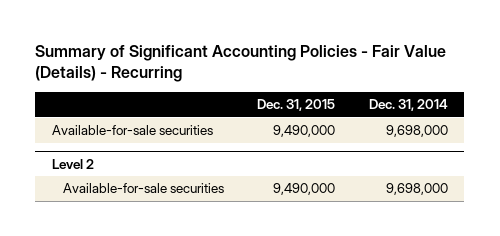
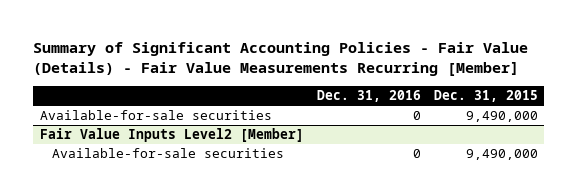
[35,44,447,83] Summary of Significant Accounting Policies - Fair Value (Details) - Recurring -> [33,42,529,77] Summary of Significant Accounting Policies - Fair Value (Details) - Fair Value Measurements Recurring [Member]
[368,99,448,112] Dec. 31, 2014 -> none
none -> [316,90,421,103] Dec. 31, 2016
[52,158,95,169] Level 2 -> [39,128,304,143] Fair Value Inputs Level2 [Member]

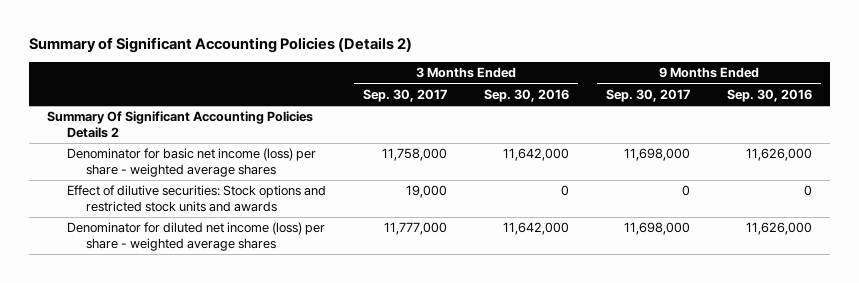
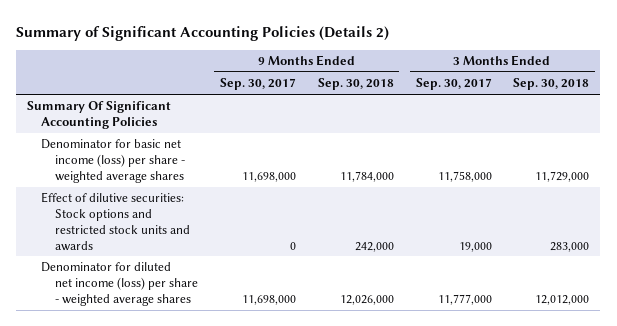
[483,88,569,102] Sep. 30, 2016 -> none
[726,88,812,102] Sep. 30, 2016 -> none
none -> [317,78,394,91] Sep. 30, 2018
none -> [513,78,590,91] Sep. 30, 2018
[47,111,314,139] Summary Of Significant Accounting Policies Details 2 -> [27,101,172,130] Summary Of Significant Accounting Policies

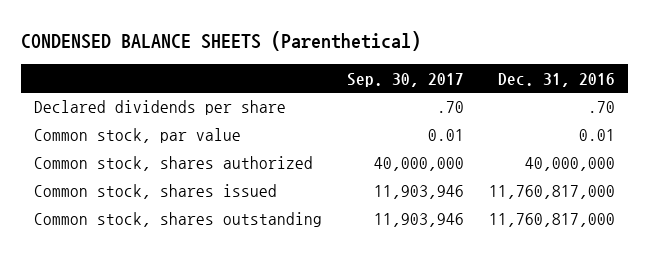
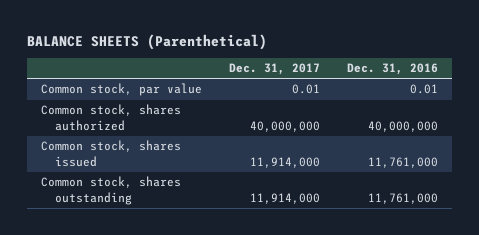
[21,31,422,52] CONDENSED BALANCE SHEETS (Parenthetical) -> [26,33,267,50] BALANCE SHEETS (Parenthetical)
[346,72,464,87] Sep. 30, 2017 -> none
none -> [228,63,320,76] Dec. 31, 2017
[33,100,286,116] Declared dividends per share -> none
[489,185,616,200] 11,760,817,000 -> [368,156,439,168] 11,761,000
[489,213,616,228] 11,760,817,000 -> [368,192,439,204] 11,761,000

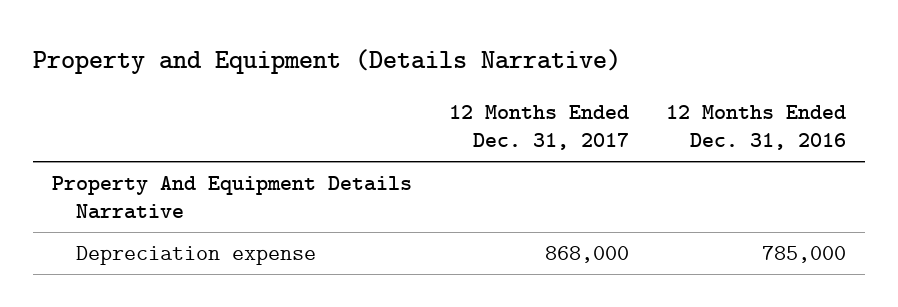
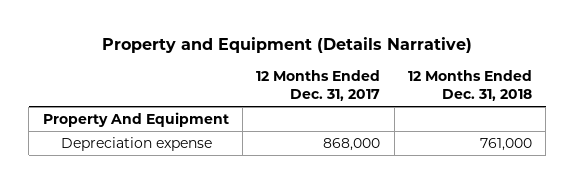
[666,105,847,151] 12 Months Ended Dec. 31, 2016 -> none
none -> [408,70,533,101] 12 Months Ended Dec. 31, 2018
[51,175,412,219] Property And Equipment Details Narrative -> [42,112,229,128] Property And Equipment

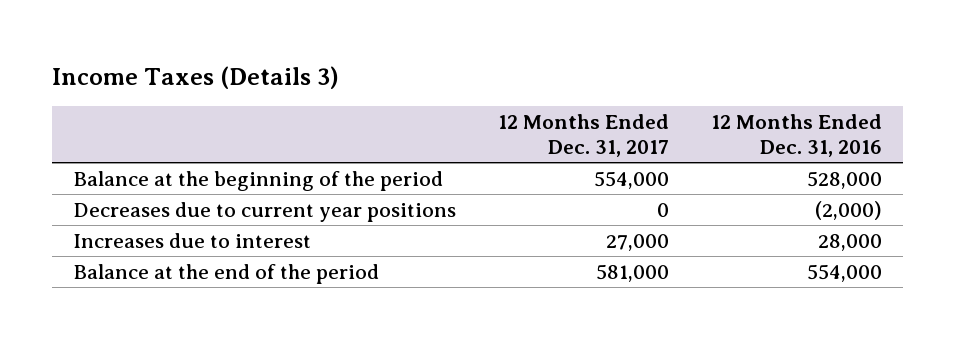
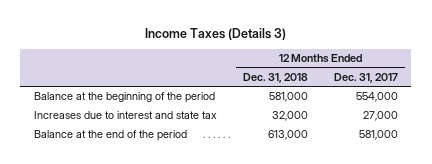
[711,114,883,158] 12 Months Ended Dec. 31, 2016 -> none
none -> [242,73,308,84] Dec. 31, 2018
[73,201,457,222] Decreases due to current year positions -> none
[73,232,312,248] Increases due to interest -> [33,111,217,120] Increases due to interest and state tax

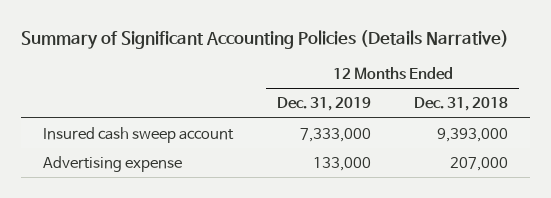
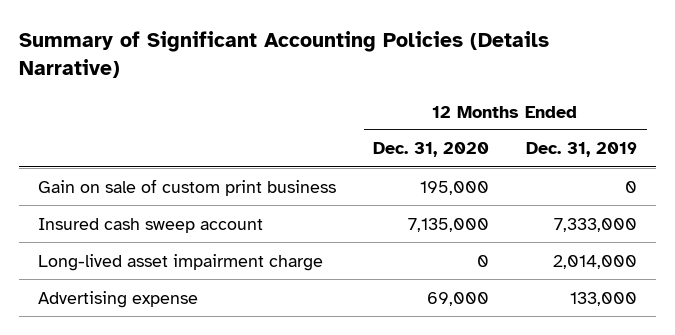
[414,97,509,112] Dec. 31, 2018 -> none
none -> [373,142,490,158] Dec. 31, 2020
none -> [37,178,336,196] Gain on sale of custom print business
none -> [37,253,323,271] Long-lived asset impairment charge

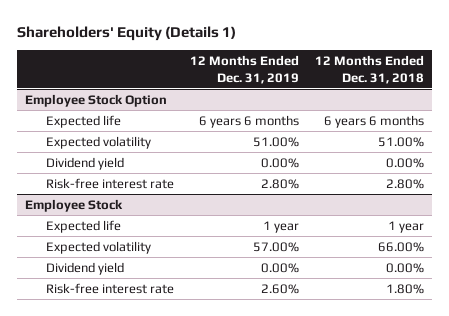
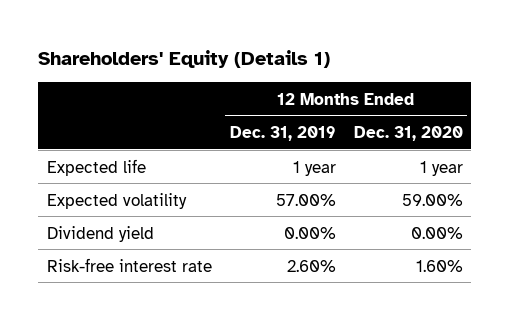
[314,54,424,84] 12 Months Ended Dec. 31, 2018 -> none
none -> [353,126,463,142] Dec. 31, 2020
[24,93,167,107] Employee Stock Option -> none
[45,114,121,128] Expected life -> none
[45,135,151,149] Expected volatility -> none
[45,156,124,170] Dividend yield -> none
[45,177,174,189] Risk-free interest rate -> none
[24,198,123,212] Employee Stock -> none

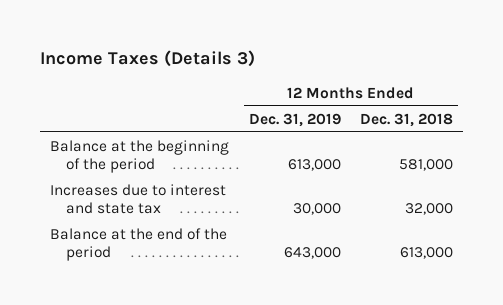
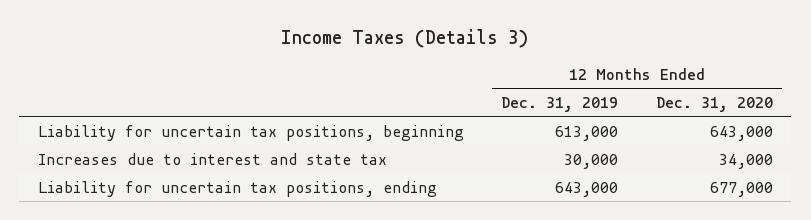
[360,112,454,127] Dec. 31, 2018 -> none
none -> [655,96,773,112] Dec. 31, 2020
[49,139,229,174] Balance at the beginning of the period -> [38,124,465,141] Liability for uncertain tax positions, beginning
[49,227,227,262] Balance at the end of the period -> [38,180,438,197] Liability for uncertain tax positions, ending

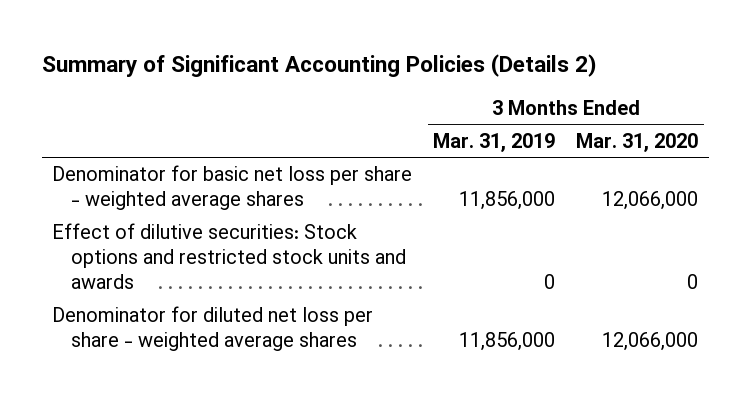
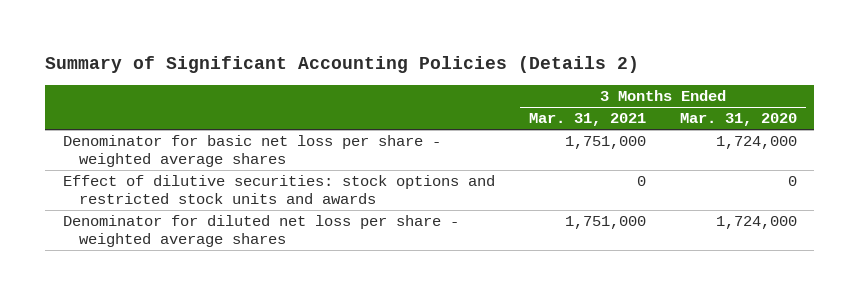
[433,132,556,152] Mar. 31, 2019 -> none
none -> [528,113,646,127] Mar. 31, 2021
[602,191,699,211] 12,066,000 -> [716,136,798,150] 1,724,000
[52,223,406,290] Effect of dilutive securities: Stock options and restricted stock units and awards -> [62,175,495,205] Effect of dilutive securities: stock options and restricted stock units and awards
[602,332,699,352] 12,066,000 -> [716,216,798,230] 1,724,000

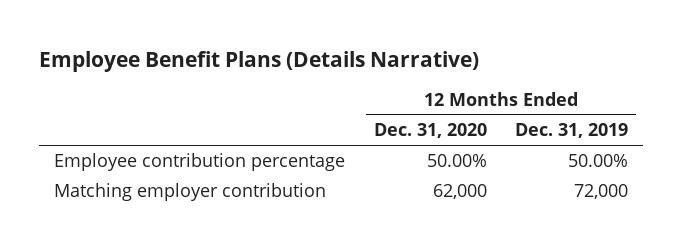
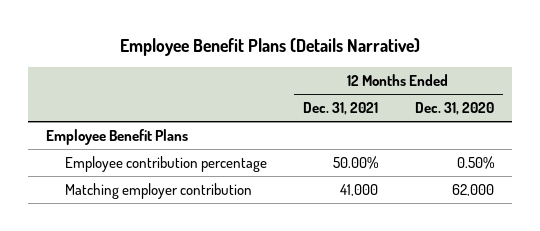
[515,123,629,139] Dec. 31, 2019 -> none
none -> [303,102,379,116] Dec. 31, 2021
none -> [46,129,189,146] Employee Benefit Plans
[426,154,487,168] 50.00% -> [456,156,494,170] 0.50%

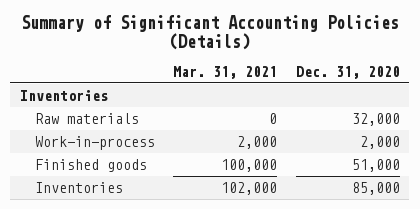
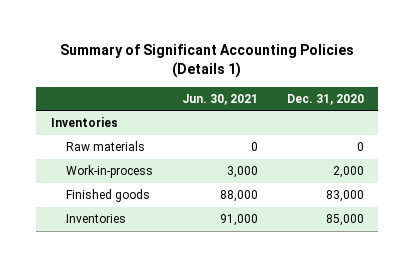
[20,15,399,50] Summary of Significant Accounting Policies (Details) -> [60,44,355,79] Summary of Significant Accounting Policies (Details 1)
[173,65,278,79] Mar. 31, 2021 -> none
none -> [181,93,258,105] Jun. 30, 2021
[352,113,401,127] 32,000 -> [356,142,364,152] 0
[352,159,401,173] 51,000 -> [325,190,364,203] 83,000

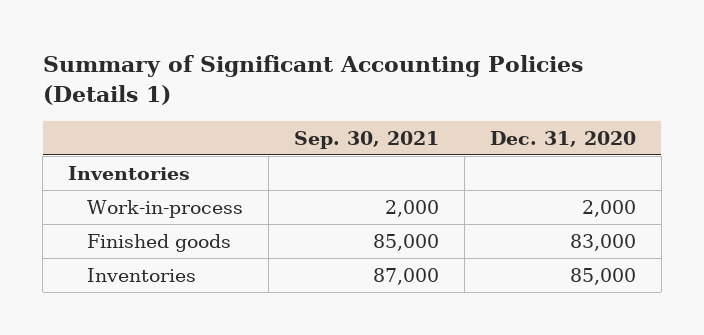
[181,93,258,105] Jun. 30, 2021 -> none
none -> [294,130,440,149] Sep. 30, 2021
[66,141,146,152] Raw materials -> none

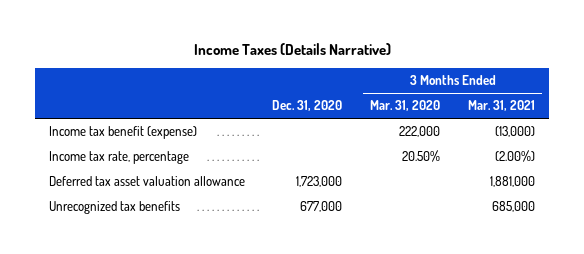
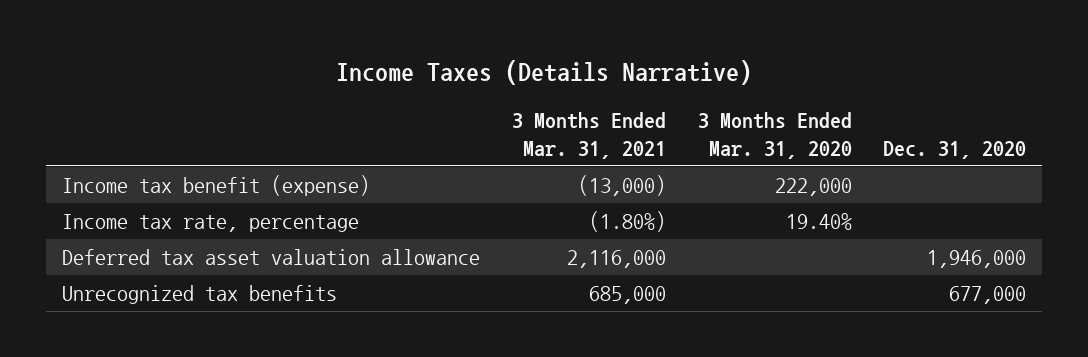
[402,150,441,163] 20.50% -> [785,212,852,230] 19.40%
[495,150,536,163] (2.00%) -> [588,210,666,232] (1.80%)
[296,176,343,188] 1,723,000 -> [927,249,1027,268] 1,946,000
[490,176,536,188] 1,881,000 -> [566,249,666,268] 2,116,000

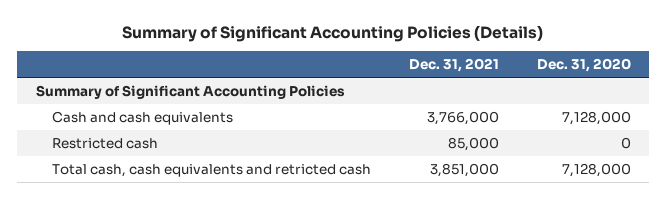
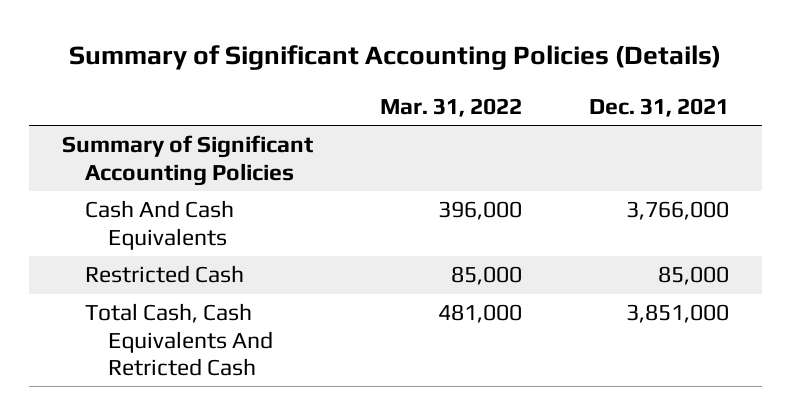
[536,58,631,73] Dec. 31, 2020 -> none
none -> [379,97,522,117] Mar. 31, 2022
[52,110,234,125] Cash and cash equivalents -> [85,200,235,250] Cash And Cash Equivalents
[52,137,159,149] Restricted cash -> [85,265,245,284] Restricted Cash
[52,163,372,177] Total cash, cash equivalents and retricted cash -> [85,303,274,376] Total Cash, Cash Equivalents And Retricted Cash

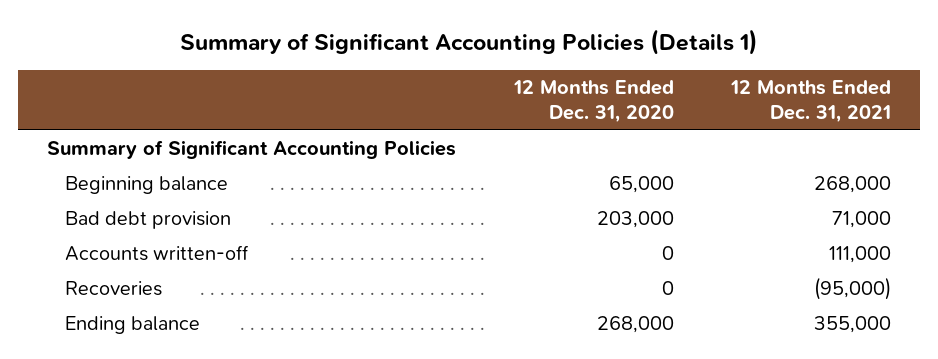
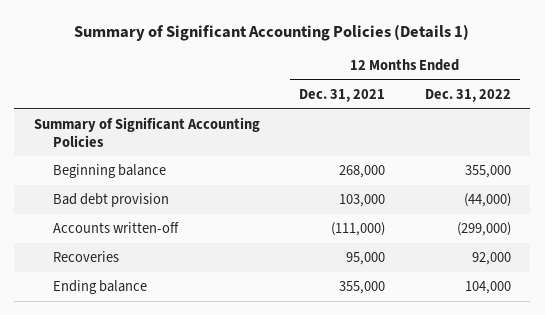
[512,80,674,123] 12 Months Ended Dec. 31, 2020 -> none
none -> [424,88,511,102] Dec. 31, 2022
[832,211,892,229] 71,000 -> [339,194,386,208] 103,000
[829,246,892,264] 111,000 -> [331,222,386,237] (111,000)
[814,277,892,301] (95,000) -> [346,252,386,266] 95,000

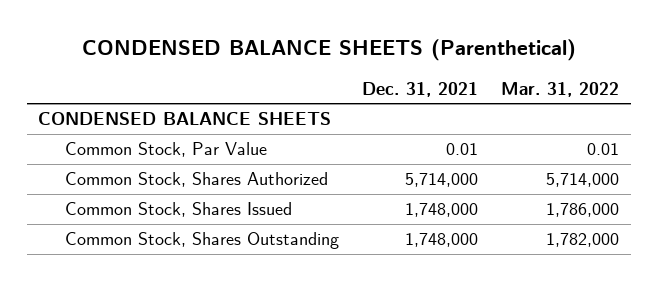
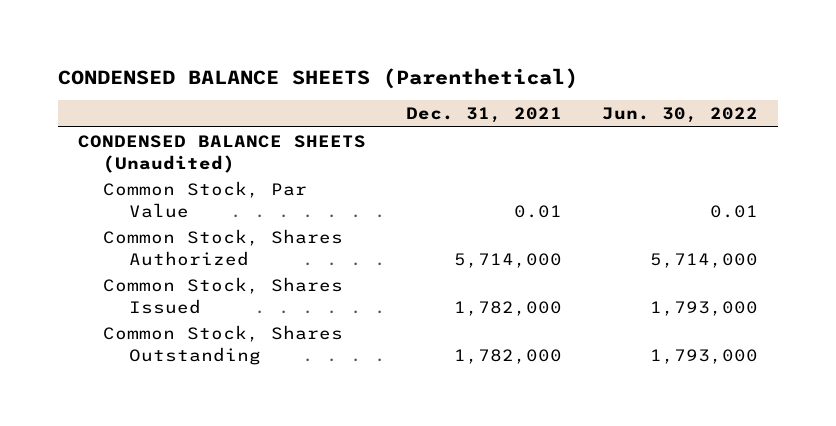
[501,81,620,97] Mar. 31, 2022 -> none
none -> [602,107,759,124] Jun. 30, 2022
[38,112,332,126] CONDENSED BALANCE SHEETS -> [77,135,366,173] CONDENSED BALANCE SHEETS (Unaudited)
[404,203,478,218] 1,748,000 -> [454,300,563,316] 1,782,000
[404,233,478,248] 1,748,000 -> [454,348,563,364] 1,782,000

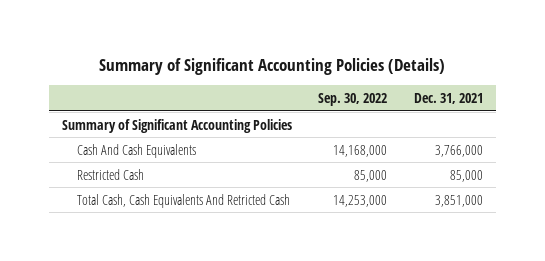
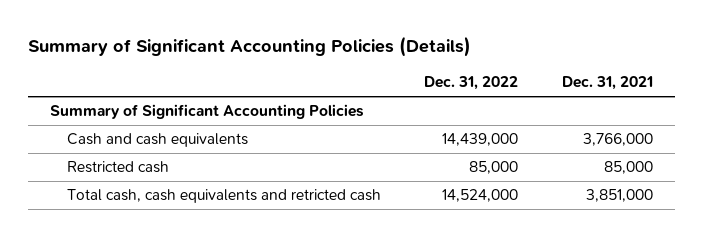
[318,92,388,106] Sep. 30, 2022 -> none
none -> [424,76,519,91] Dec. 31, 2022
[76,143,196,158] Cash And Cash Equivalents -> [66,133,248,148] Cash and cash equivalents
[76,168,144,180] Restricted Cash -> [66,161,169,174] Restricted cash
[76,193,290,208] Total Cash, Cash Equivalents And Retricted Cash -> [66,189,381,204] Total cash, cash equivalents and retricted cash

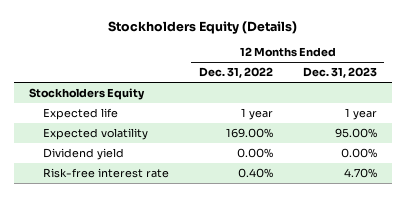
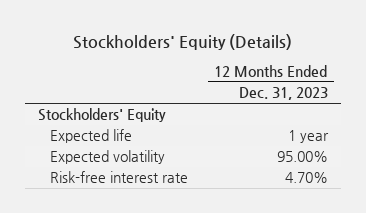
[107,21,297,35] Stockholders Equity (Details) -> [73,33,293,50] Stockholders' Equity (Details)
[198,67,273,79] Dec. 31, 2022 -> none
[29,88,146,101] Stockholders Equity -> [38,108,167,123] Stockholders' Equity
[42,148,124,161] Dividend yield -> none

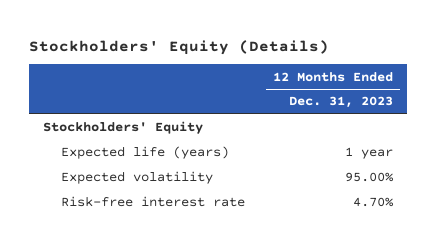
[50,129,133,144] Expected life -> [60,146,229,160] Expected life (years)

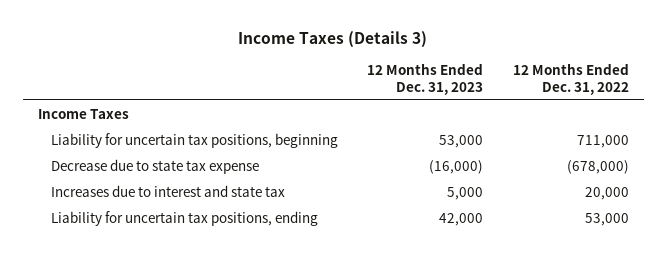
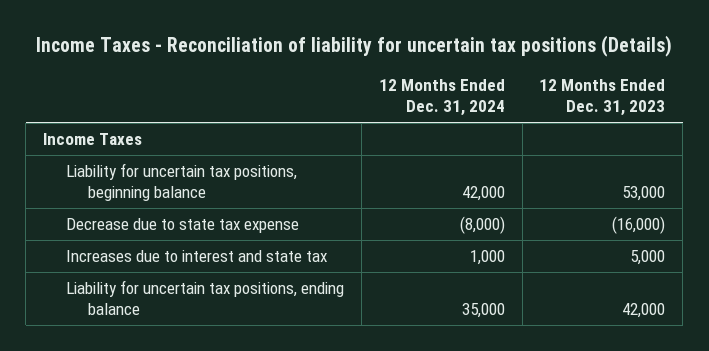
[238,31,428,49] Income Taxes (Details 3) -> [36,35,673,58] Income Taxes - Reconciliation of liability for uncertain tax positions (Details)
[512,63,629,95] 12 Months Ended Dec. 31, 2022 -> none
none -> [378,79,505,116] 12 Months Ended Dec. 31, 2024
[50,132,338,148] Liability for uncertain tax positions, beginning -> [65,163,297,201] Liability for uncertain tax positions, beginning balance
[50,210,318,226] Liability for uncertain tax positions, ending -> [65,280,344,315] Liability for uncertain tax positions, ending balance

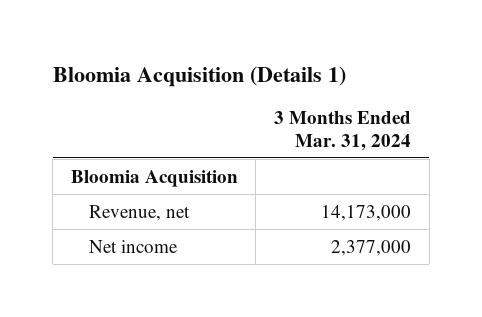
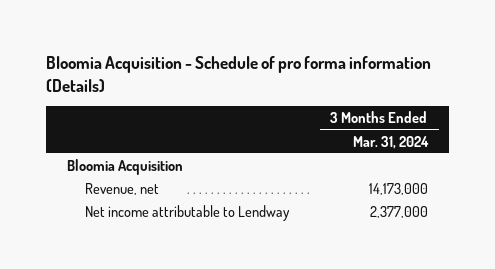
[52,65,346,87] Bloomia Acquisition (Details 1) -> [45,55,431,92] Bloomia Acquisition - Schedule of pro forma information (Details)
[88,239,178,253] Net income -> [84,204,290,221] Net income attributable to Lendway

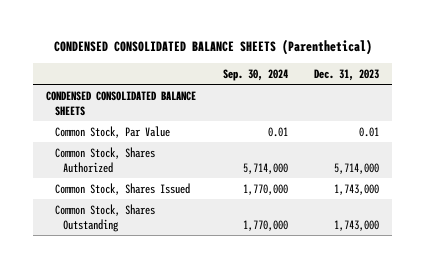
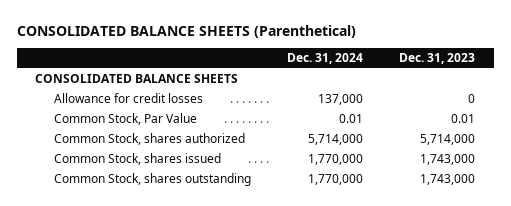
[53,39,372,56] CONDENSED CONSOLIDATED BALANCE SHEETS (Parenthetical) -> [17,25,357,39] CONSOLIDATED BALANCE SHEETS (Parenthetical)
[222,68,288,81] Sep. 30, 2024 -> none
none -> [287,53,364,65] Dec. 31, 2024
[46,90,197,116] CONDENSED CONSOLIDATED BALANCE SHEETS -> [35,74,239,84] CONSOLIDATED BALANCE SHEETS
none -> [53,93,203,104] Allowance for credit losses
[54,146,155,173] Common Stock, Shares Authorized -> [53,133,245,146] Common Stock, shares authorized
[54,182,190,195] Common Stock, Shares Issued -> [53,153,221,166] Common Stock, shares issued
[54,203,155,232] Common Stock, Shares Outstanding -> [53,173,251,187] Common Stock, shares outstanding

